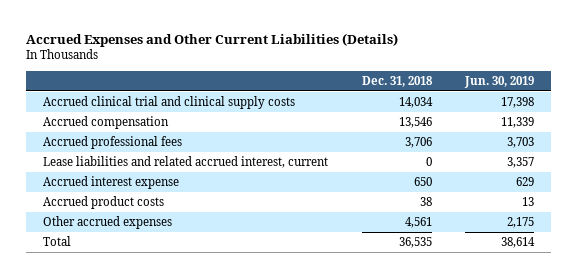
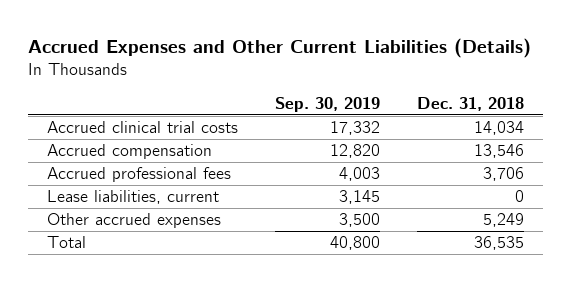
[464,75,535,88] Jun. 30, 2019 -> none
none -> [274,96,380,112] Sep. 30, 2019
[43,96,296,110] Accrued clinical trial and clinical supply costs -> [46,121,238,134] Accrued clinical trial costs
[43,176,180,190] Accrued interest expense -> none
[43,196,165,210] Accrued product costs -> none
[43,156,329,169] Lease liabilities and related accrued interest, current -> [46,190,219,205] Lease liabilities, current
[404,217,432,229] 4,561 -> [483,213,525,228] 5,249

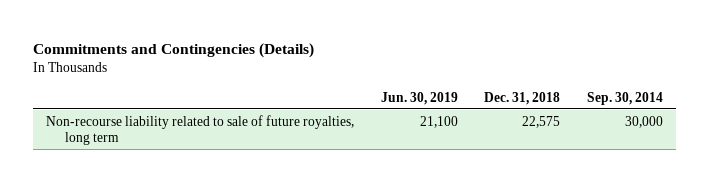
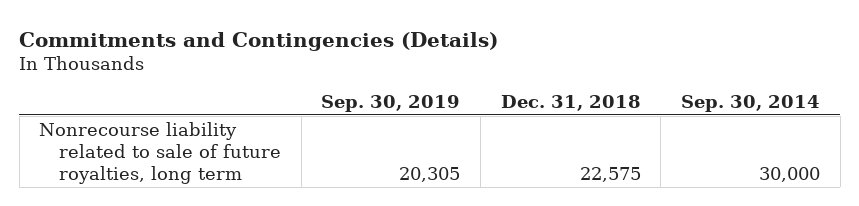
[380,91,458,105] Jun. 30, 2019 -> none
none -> [321,94,461,112] Sep. 30, 2019
[46,114,355,145] Non-recourse liability related to sale of future royalties, long term -> [39,121,281,185] Nonrecourse liability related to sale of future royalties, long term

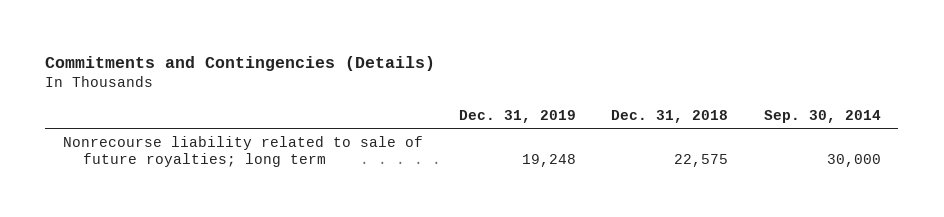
[321,94,461,112] Sep. 30, 2019 -> none
none -> [458,109,576,123] Dec. 31, 2019
[39,121,281,185] Nonrecourse liability related to sale of future royalties, long term -> [63,136,424,167] Nonrecourse liability related to sale of future royalties; long term

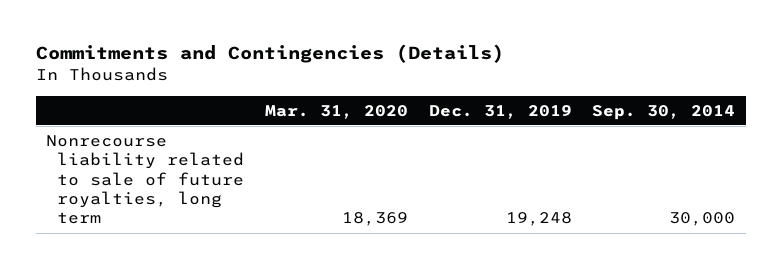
[611,109,729,123] Dec. 31, 2018 -> none
none -> [264,104,408,119] Mar. 31, 2020
[63,136,424,167] Nonrecourse liability related to sale of future royalties; long term -> [45,134,245,225] Nonrecourse liability related to sale of future royalties, long term

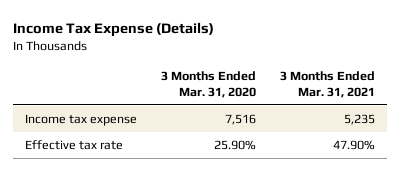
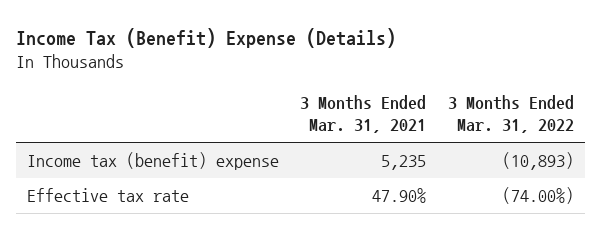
[13,22,215,38] Income Tax Expense (Details) -> [16,27,397,48] Income Tax (Benefit) Expense (Details)
[161,70,257,98] 3 Months Ended Mar. 31, 2020 -> none
none -> [447,95,574,134] 3 Months Ended Mar. 31, 2022
[25,114,138,127] Income tax expense -> [27,152,280,171] Income tax (benefit) expense

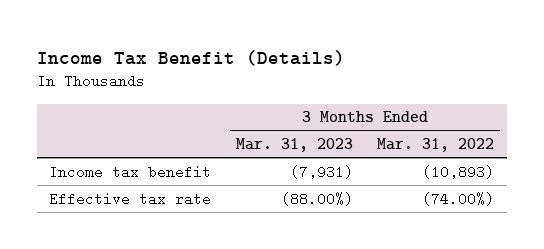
[16,27,397,48] Income Tax (Benefit) Expense (Details) -> [37,49,346,66] Income Tax Benefit (Details)
[300,95,427,134] 3 Months Ended Mar. 31, 2021 -> none
none -> [235,138,353,153] Mar. 31, 2023
[27,152,280,171] Income tax (benefit) expense -> [49,164,212,179] Income tax benefit

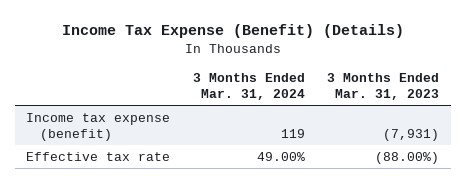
[37,49,346,66] Income Tax Benefit (Details) -> [61,24,404,39] Income Tax Expense (Benefit) (Details)
[377,138,495,153] Mar. 31, 2022 -> none
none -> [192,72,305,101] 3 Months Ended Mar. 31, 2024
[49,164,212,179] Income tax benefit -> [25,112,170,141] Income tax expense (benefit)

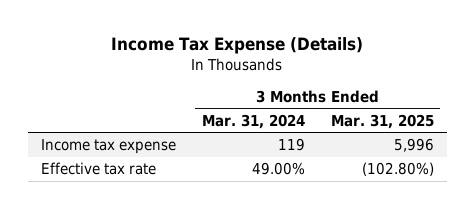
[61,24,404,39] Income Tax Expense (Benefit) (Details) -> [111,37,364,55] Income Tax Expense (Details)
[327,72,440,101] 3 Months Ended Mar. 31, 2023 -> none
none -> [330,113,434,129] Mar. 31, 2025
[25,112,170,141] Income tax expense (benefit) -> [40,139,176,155] Income tax expense

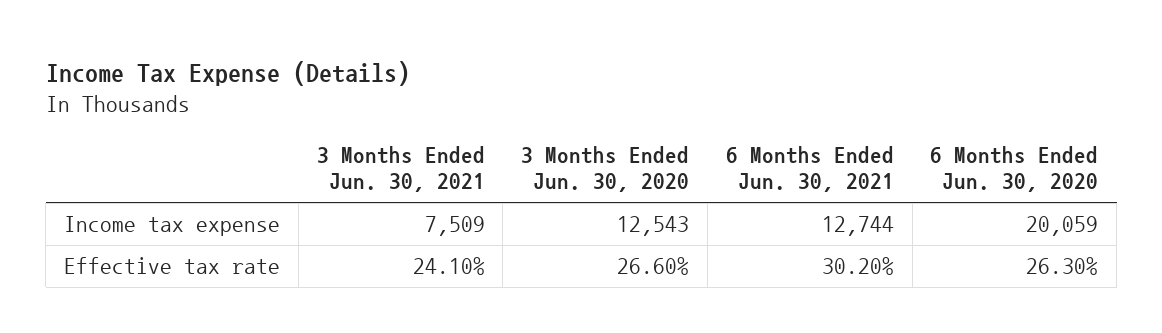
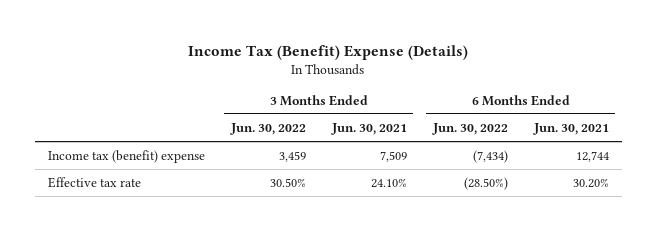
[45,60,410,86] Income Tax Expense (Details) -> [188,44,469,60] Income Tax (Benefit) Expense (Details)
[521,146,690,193] 3 Months Ended Jun. 30, 2020 -> none
[930,146,1099,193] 6 Months Ended Jun. 30, 2020 -> none
none -> [229,122,306,135] Jun. 30, 2022
none -> [431,122,508,135] Jun. 30, 2022
[64,216,281,237] Income tax expense -> [47,149,205,163] Income tax (benefit) expense

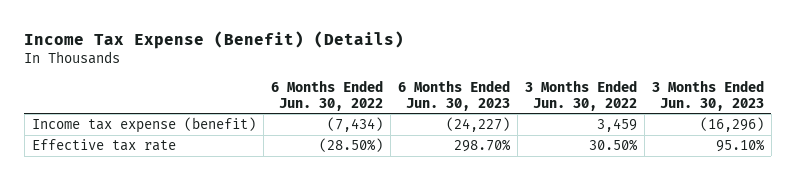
[188,44,469,60] Income Tax (Benefit) Expense (Details) -> [24,31,405,50] Income Tax Expense (Benefit) (Details)
[330,122,407,135] Jun. 30, 2021 -> none
[532,122,609,135] Jun. 30, 2021 -> none
none -> [397,79,510,111] 6 Months Ended Jun. 30, 2023
none -> [651,79,764,111] 3 Months Ended Jun. 30, 2023
[47,149,205,163] Income tax (benefit) expense -> [31,117,256,134] Income tax expense (benefit)

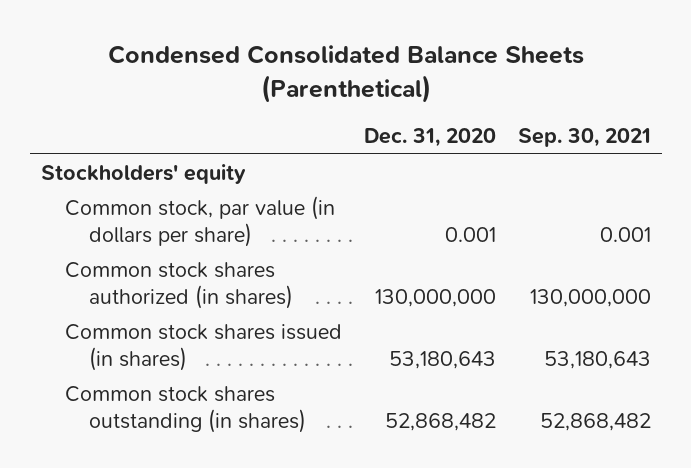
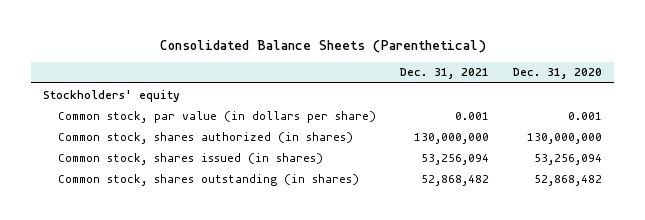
[107,45,584,103] Condensed Consolidated Balance Sheets (Parenthetical) -> [159,39,486,53] Consolidated Balance Sheets (Parenthetical)
[517,128,651,148] Sep. 30, 2021 -> none
none -> [399,68,489,80] Dec. 31, 2021
[64,261,294,310] Common stock shares authorized (in shares) -> [57,131,353,144] Common stock, shares authorized (in shares)
[64,323,342,372] Common stock shares issued (in shares) -> [57,152,323,165] Common stock, shares issued (in shares)
[388,351,496,370] 53,180,643 -> [533,153,602,165] 53,256,094
[64,385,307,434] Common stock shares outstanding (in shares) -> [57,173,359,186] Common stock, shares outstanding (in shares)

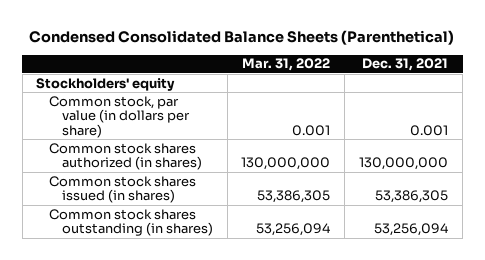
[159,39,486,53] Consolidated Balance Sheets (Parenthetical) -> [29,30,455,46] Condensed Consolidated Balance Sheets (Parenthetical)
[512,68,602,80] Dec. 31, 2020 -> none
none -> [242,58,331,72] Mar. 31, 2022
[57,131,353,144] Common stock, shares authorized (in shares) -> [49,142,202,171] Common stock shares authorized (in shares)
[57,152,323,165] Common stock, shares issued (in shares) -> [49,175,197,204] Common stock shares issued (in shares)
[420,153,489,165] 53,256,094 -> [375,190,449,204] 53,386,305
[57,173,359,186] Common stock, shares outstanding (in shares) -> [49,208,213,237] Common stock shares outstanding (in shares)
[420,174,489,186] 52,868,482 -> [374,223,449,237] 53,256,094

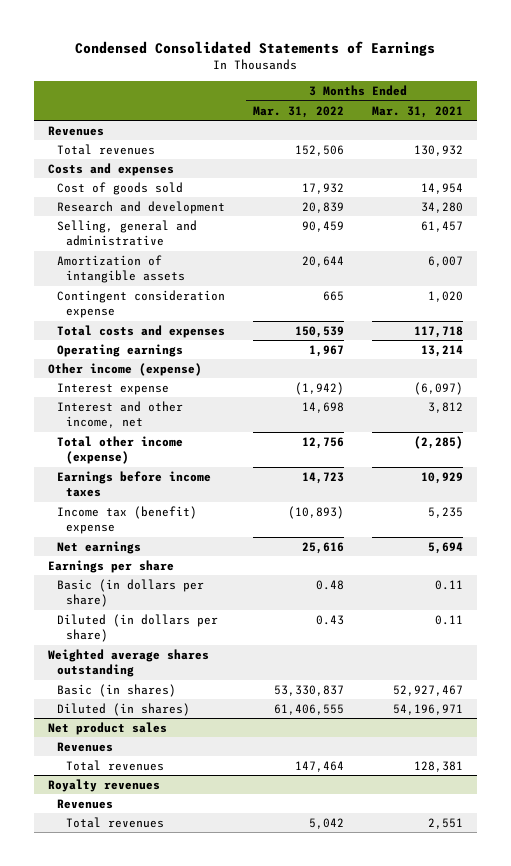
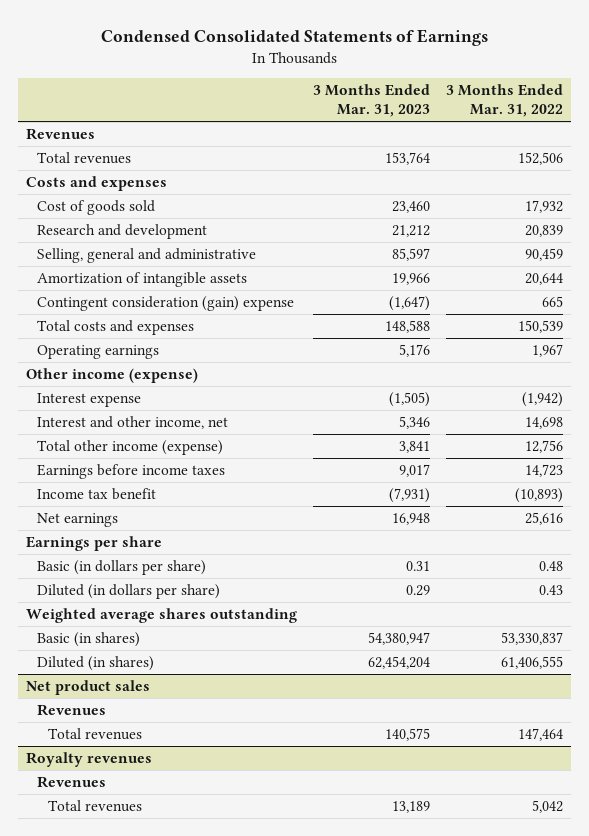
[371,105,463,118] Mar. 31, 2021 -> none
none -> [313,84,431,118] 3 Months Ended Mar. 31, 2023
[57,289,226,319] Contingent consideration expense -> [37,296,295,312] Contingent consideration (gain) expense
[57,505,198,535] Income tax (benefit) expense -> [37,488,157,501] Income tax benefit

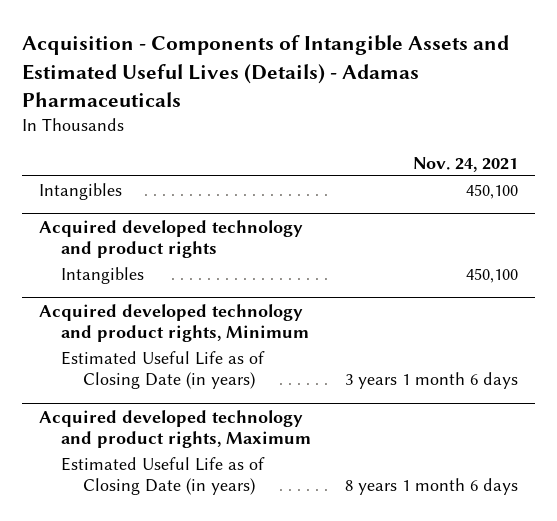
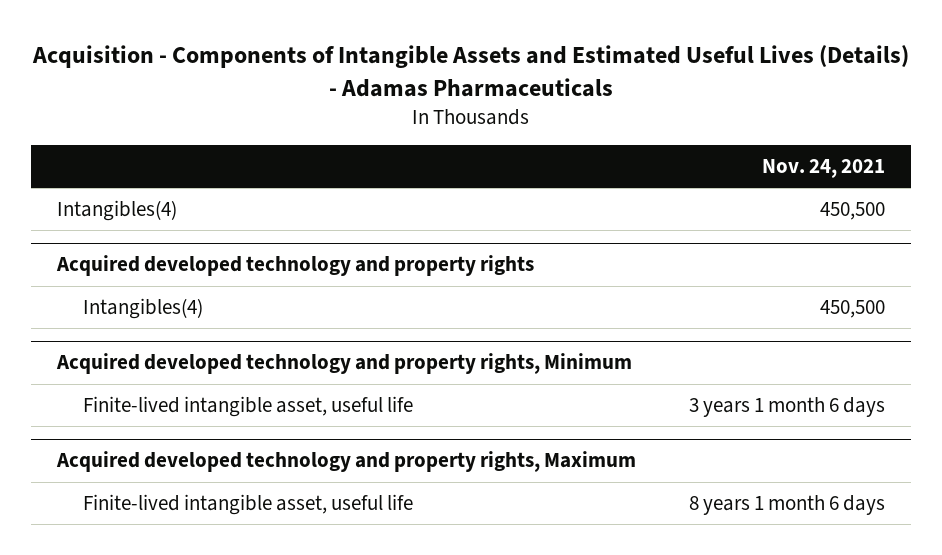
[38,183,122,201] Intangibles -> [57,200,178,222] Intangibles(4)
[465,184,518,200] 450,100 -> [819,202,885,221] 450,500
[38,219,303,259] Acquired developed technology and product rights -> [56,255,535,277] Acquired developed technology and property rights
[61,267,145,285] Intangibles -> [83,298,204,320] Intangibles(4)
[465,268,518,284] 450,100 -> [819,300,885,319] 450,500
[38,303,310,343] Acquired developed technology and product rights, Minimum -> [56,353,633,375] Acquired developed technology and property rights, Minimum
[61,351,266,390] Estimated Useful Life as of Closing Date (in years) -> [83,396,414,418] Finite-lived intangible asset, useful life
[38,409,312,449] Acquired developed technology and product rights, Maximum -> [56,451,637,473] Acquired developed technology and property rights, Maximum
[61,457,266,496] Estimated Useful Life as of Closing Date (in years) -> [83,494,414,516] Finite-lived intangible asset, useful life

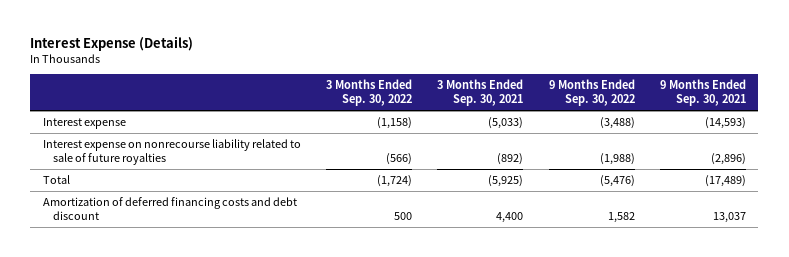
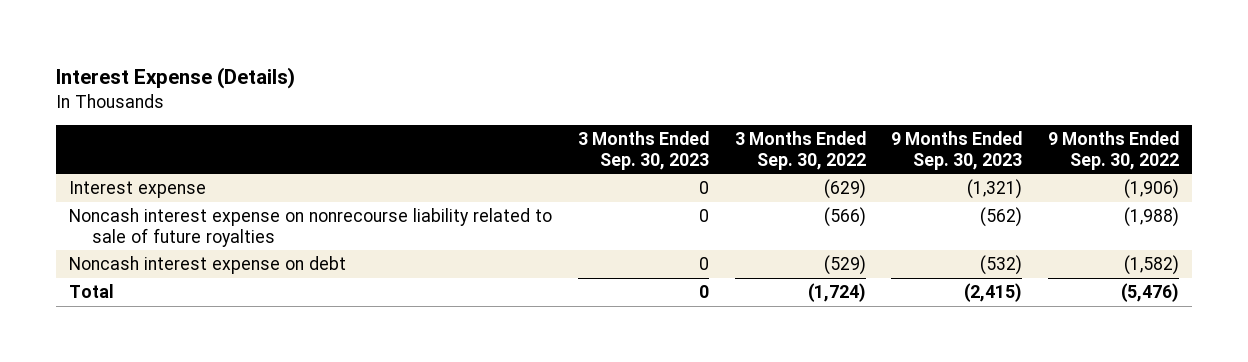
[437,79,524,107] 3 Months Ended Sep. 30, 2021 -> none
[659,79,746,107] 9 Months Ended Sep. 30, 2021 -> none
none -> [578,131,710,170] 3 Months Ended Sep. 30, 2023
none -> [891,131,1023,170] 9 Months Ended Sep. 30, 2023
[377,116,413,129] (1,158) -> [823,179,866,200] (629)
[599,116,635,129] (3,488) -> [1124,179,1180,200] (1,906)
[42,138,301,166] Interest expense on nonrecourse liability related to sale of future royalties -> [69,208,553,247] Noncash interest expense on nonrecourse liability related to sale of future royalties
none -> [69,256,347,275] Noncash interest expense on debt
[42,196,297,221] Amortization of deferred financing costs and debt discount -> none

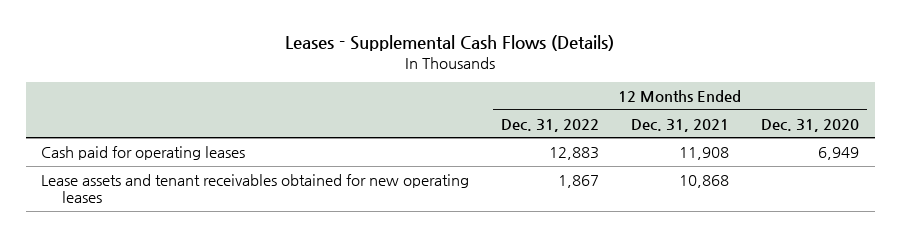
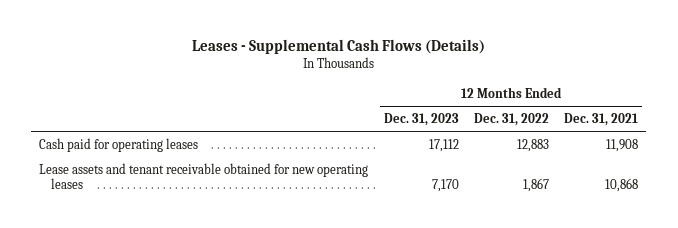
[761,118,860,132] Dec. 31, 2020 -> none
none -> [383,113,459,127] Dec. 31, 2023
[41,173,470,203] Lease assets and tenant receivables obtained for new operating leases -> [39,162,369,190] Lease assets and tenant receivable obtained for new operating leases

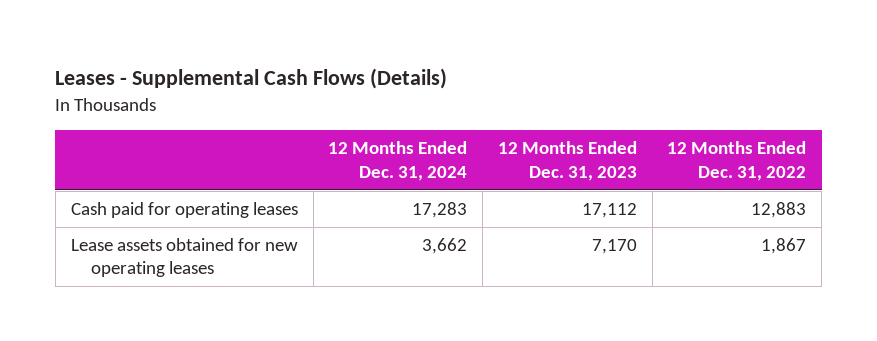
[564,113,639,127] Dec. 31, 2021 -> none
none -> [328,141,468,181] 12 Months Ended Dec. 31, 2024
[39,162,369,190] Lease assets and tenant receivable obtained for new operating leases -> [70,238,298,278] Lease assets obtained for new operating leases

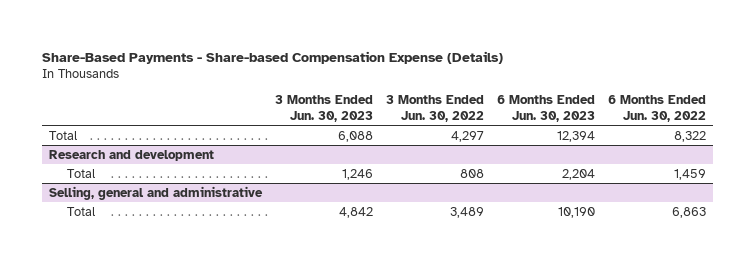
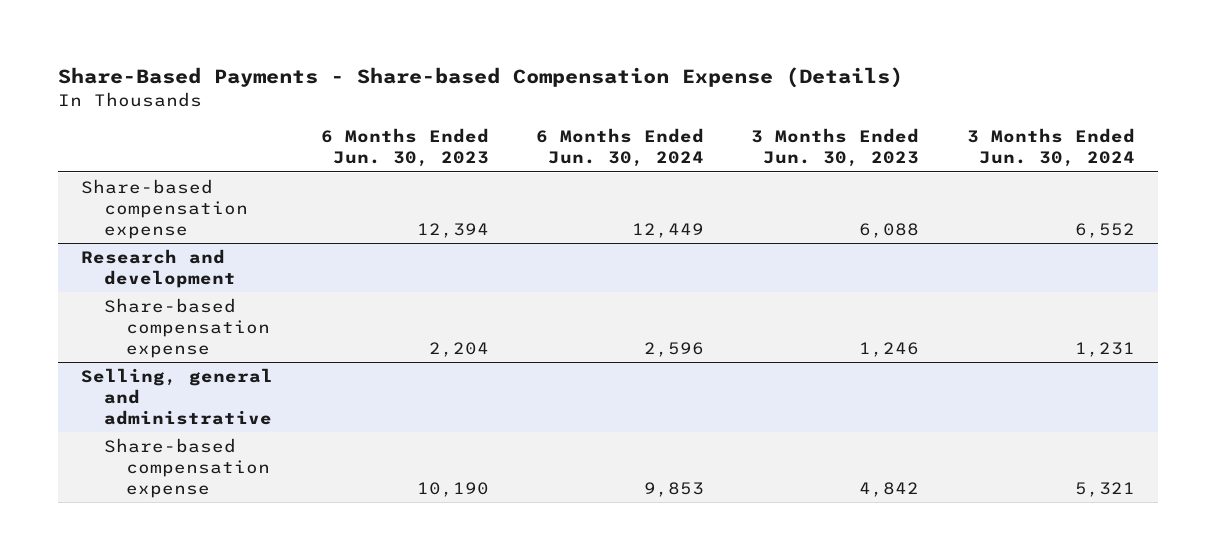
[386,95,485,122] 3 Months Ended Jun. 30, 2022 -> none
[608,95,707,122] 6 Months Ended Jun. 30, 2022 -> none
none -> [536,128,705,168] 6 Months Ended Jun. 30, 2024
none -> [966,128,1135,168] 3 Months Ended Jun. 30, 2024
[48,130,77,140] Total -> [81,179,248,239] Share-based compensation expense
[66,168,95,178] Total -> [103,298,271,358] Share-based compensation expense
[66,206,95,216] Total -> [103,438,271,498] Share-based compensation expense

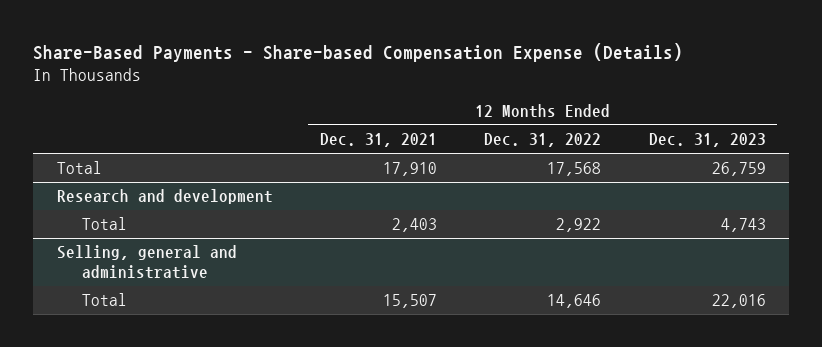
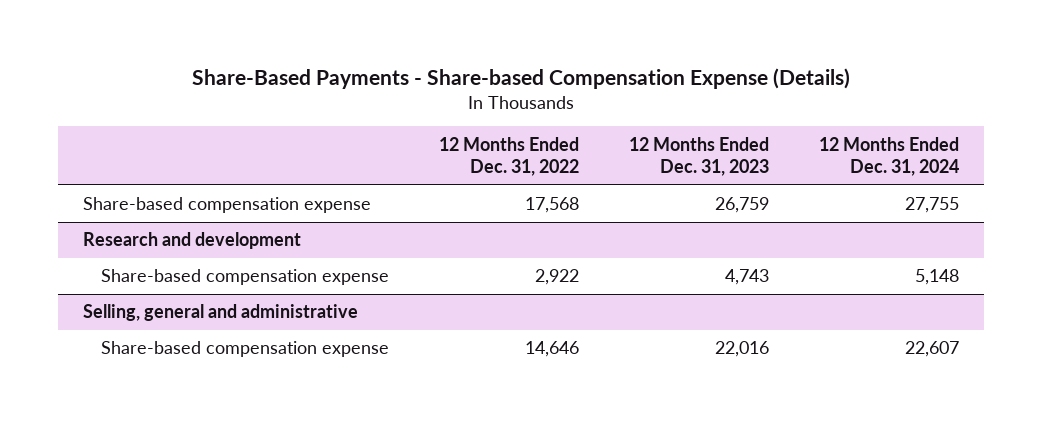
[319,133,437,148] Dec. 31, 2021 -> none
none -> [819,136,960,176] 12 Months Ended Dec. 31, 2024
[56,161,102,175] Total -> [82,197,371,214] Share-based compensation expense
[82,217,128,231] Total -> [101,269,390,286] Share-based compensation expense
[82,293,128,307] Total -> [101,341,390,358] Share-based compensation expense

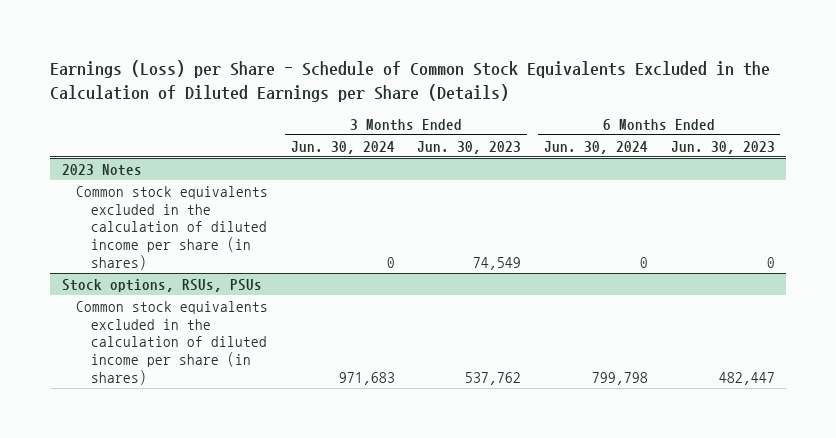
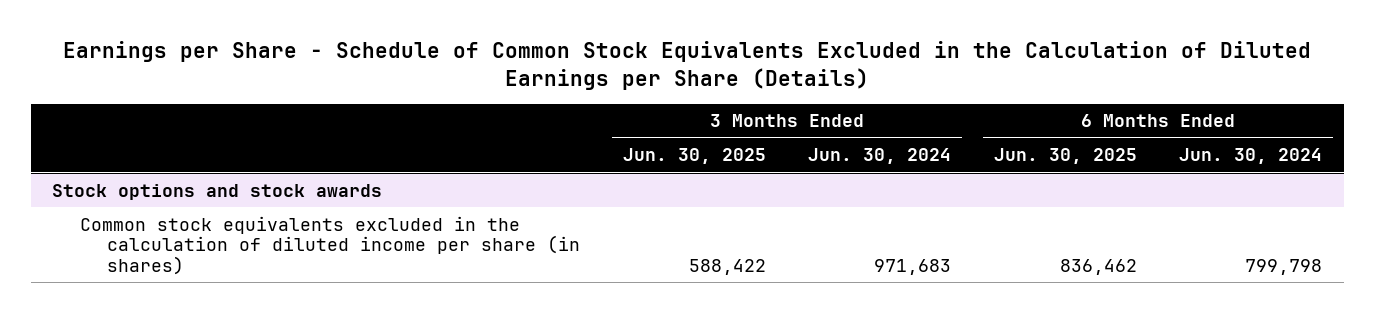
[50,60,771,102] Earnings (Loss) per Share - Schedule of Common Stock Equivalents Excluded in the Calculation of Diluted Earnings per Share (Details) -> [63,41,1312,90] Earnings per Share - Schedule of Common Stock Equivalents Excluded in the Calculation of Diluted Earnings per Share (Details)
[417,140,522,154] Jun. 30, 2023 -> none
[670,140,775,154] Jun. 30, 2023 -> none
none -> [622,148,766,165] Jun. 30, 2025
none -> [993,148,1137,165] Jun. 30, 2025
[61,163,142,176] 2023 Notes -> none
[76,185,269,271] Common stock equivalents excluded in the calculation of diluted income per share (in shares) -> none
[61,278,262,292] Stock options, RSUs, PSUs -> [51,183,382,200] Stock options and stock awards

